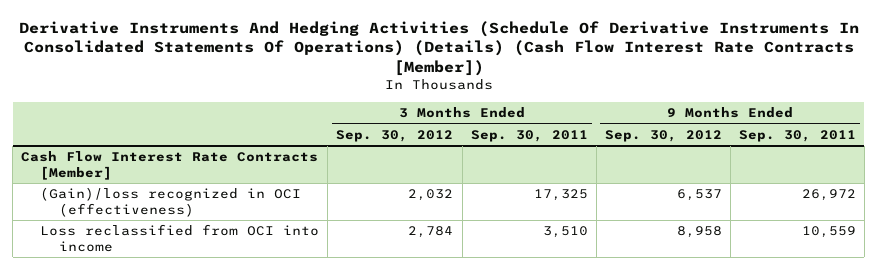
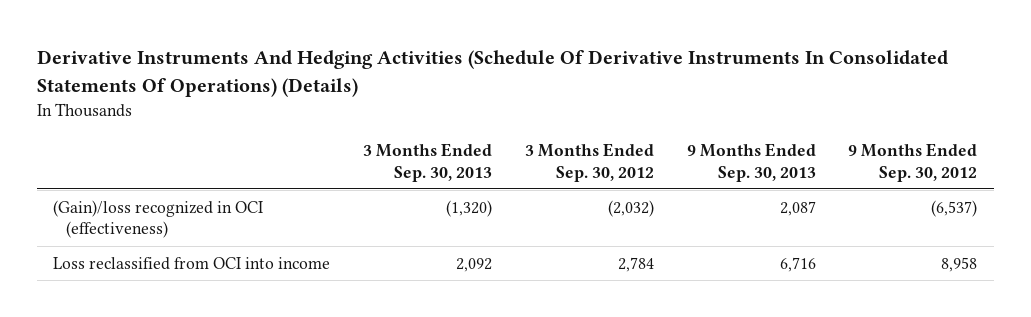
[18,20,859,77] Derivative Instruments And Hedging Activities (Schedule Of Derivative Instruments In Consolidated Statements Of Operations) (Details) (Cash Flow Interest Rate Contracts [Member]) -> [37,50,949,97] Derivative Instruments And Hedging Activities (Schedule Of Derivative Instruments In Consolidated Statements Of Operations) (Details)
[470,130,588,143] Sep. 30, 2011 -> none
[738,130,856,143] Sep. 30, 2011 -> none
none -> [363,142,493,182] 3 Months Ended Sep. 30, 2013
none -> [686,142,816,182] 9 Months Ended Sep. 30, 2013
[21,151,319,180] Cash Flow Interest Rate Contracts [Member] -> none
[408,189,454,202] 2,032 -> [607,199,654,217] (2,032)
[676,189,722,202] 6,537 -> [931,199,978,217] (6,537)

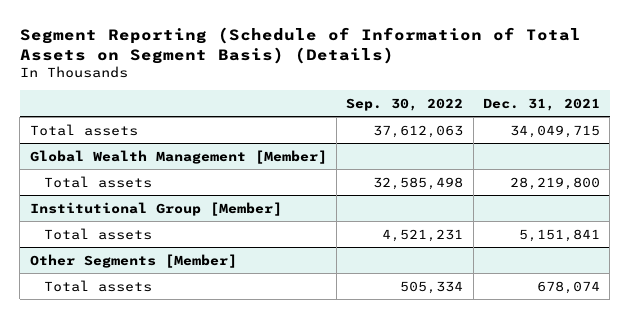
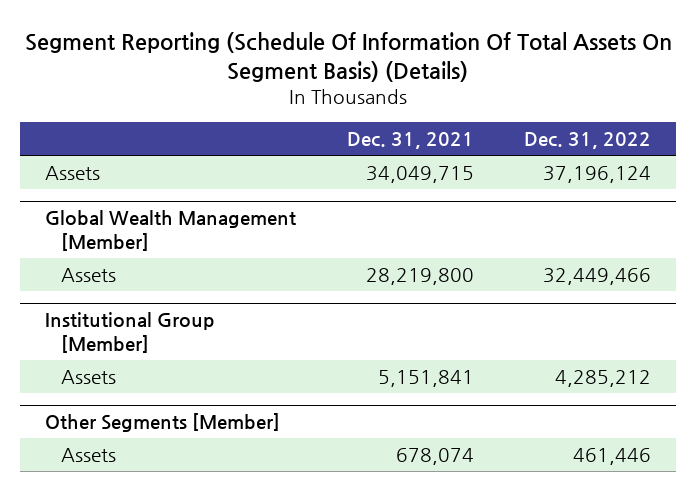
[19,26,581,64] Segment Reporting (Schedule of Information of Total Assets on Segment Basis) (Details) -> [25,32,673,83] Segment Reporting (Schedule Of Information Of Total Assets On Segment Basis) (Details)
[346,97,464,111] Sep. 30, 2022 -> none
none -> [523,132,651,150] Dec. 31, 2022
[29,123,138,136] Total assets -> [45,166,101,181] Assets
[44,175,153,188] Total assets -> [60,268,116,283] Assets
[44,227,153,240] Total assets -> [60,370,116,385] Assets
[44,279,153,292] Total assets -> [60,448,116,463] Assets

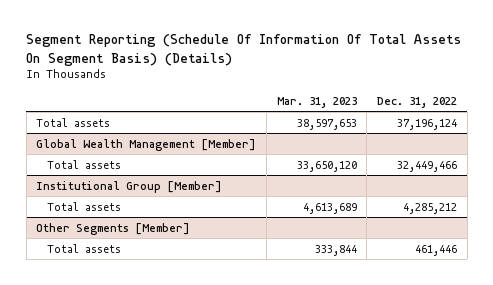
[346,132,474,150] Dec. 31, 2021 -> none
none -> [276,96,357,108] Mar. 31, 2023
[45,166,101,181] Assets -> [36,117,111,127] Total assets
[60,268,116,283] Assets -> [46,159,121,169] Total assets
[60,370,116,385] Assets -> [46,201,121,211] Total assets
[60,448,116,463] Assets -> [46,243,121,253] Total assets

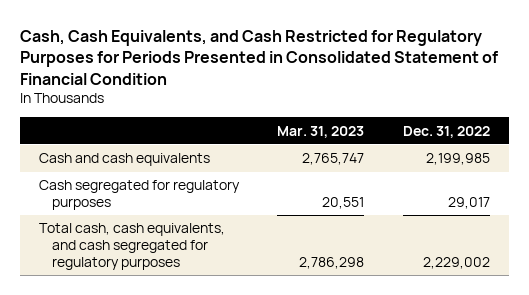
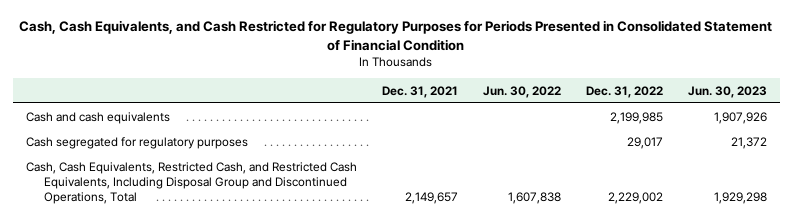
[277,125,365,138] Mar. 31, 2023 -> none
none -> [381,85,458,98] Dec. 31, 2021
none -> [482,85,561,98] Jun. 30, 2022
none -> [688,85,768,98] Jun. 30, 2023
[39,223,226,270] Total cash, cash equivalents, and cash segregated for regulatory purposes -> [25,161,357,205] Cash, Cash Equivalents, Restricted Cash, and Restricted Cash Equivalents, Including Disposal Group and Discontinued Operations, Total

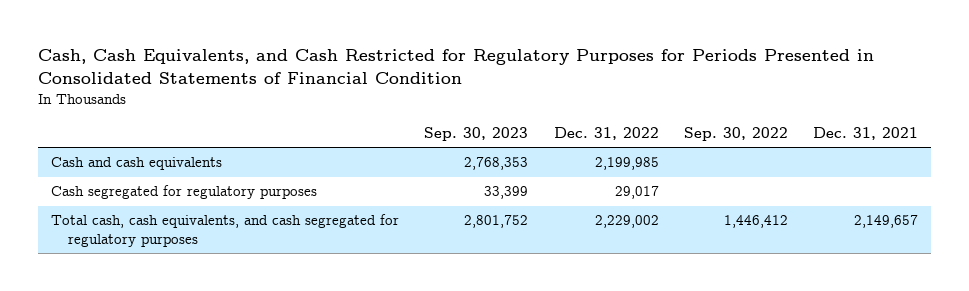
[19,20,773,51] Cash, Cash Equivalents, and Cash Restricted for Regulatory Purposes for Periods Presented in Consolidated Statement of Financial Condition -> [38,49,875,85] Cash, Cash Equivalents, and Cash Restricted for Regulatory Purposes for Periods Presented in Consolidated Statements of Financial Condition
[482,85,561,98] Jun. 30, 2022 -> none
[688,85,768,98] Jun. 30, 2023 -> none
none -> [424,127,529,142] Sep. 30, 2023
none -> [683,127,788,142] Sep. 30, 2022
[25,161,357,205] Cash, Cash Equivalents, Restricted Cash, and Restricted Cash Equivalents, Including Disposal Group and Discontinued Operations, Total -> [51,214,400,247] Total cash, cash equivalents, and cash segregated for regulatory purposes

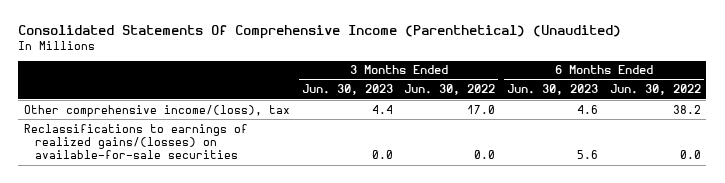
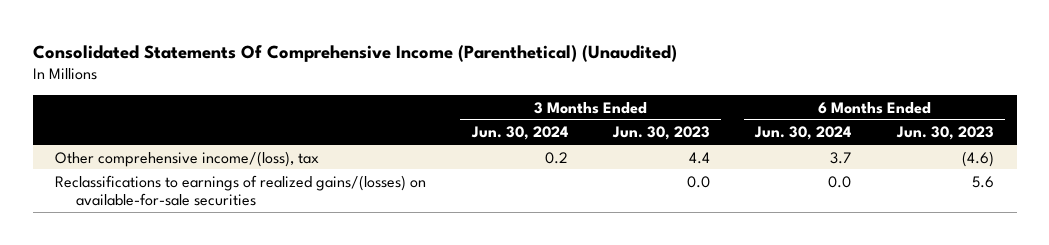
[404,84,496,96] Jun. 30, 2022 -> none
[609,84,701,96] Jun. 30, 2022 -> none
none -> [470,126,568,141] Jun. 30, 2024
none -> [754,126,852,141] Jun. 30, 2024
[577,104,599,114] 4.6 -> [961,150,994,167] (4.6)

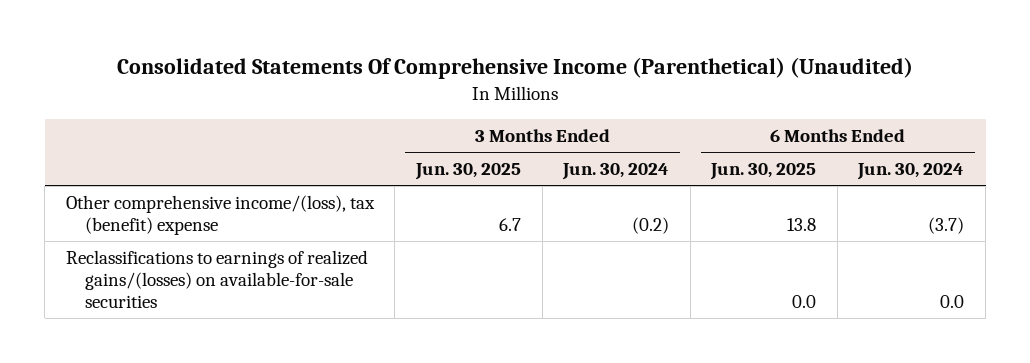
[612,126,711,141] Jun. 30, 2023 -> none
[895,126,994,141] Jun. 30, 2023 -> none
none -> [414,163,521,181] Jun. 30, 2025
none -> [710,163,817,181] Jun. 30, 2025
[55,150,320,167] Other comprehensive income/(loss), tax -> [65,194,375,235] Other comprehensive income/(loss), tax (benefit) expense
[544,151,568,164] 0.2 -> [632,216,670,234] (0.2)
[830,151,852,164] 3.7 -> [928,216,965,234] (3.7)

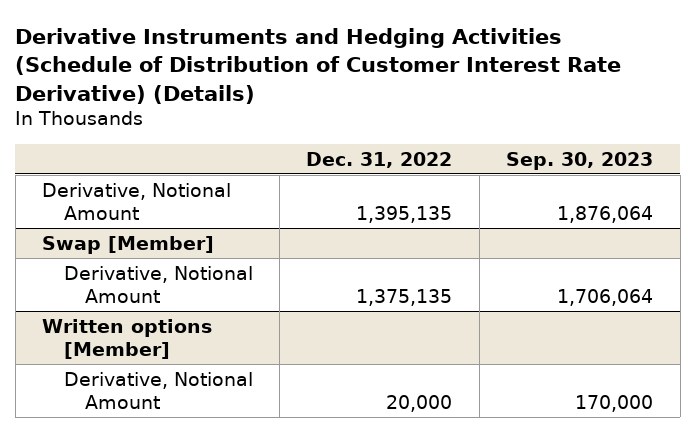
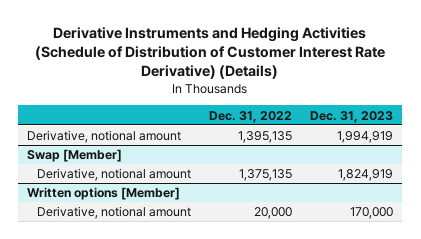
[506,151,654,170] Sep. 30, 2023 -> none
none -> [310,110,394,123] Dec. 31, 2023
[42,182,232,220] Derivative, Notional Amount -> [27,130,182,144] Derivative, notional amount
[63,265,253,303] Derivative, Notional Amount -> [36,168,191,182] Derivative, notional amount
[63,371,253,409] Derivative, Notional Amount -> [36,206,191,220] Derivative, notional amount

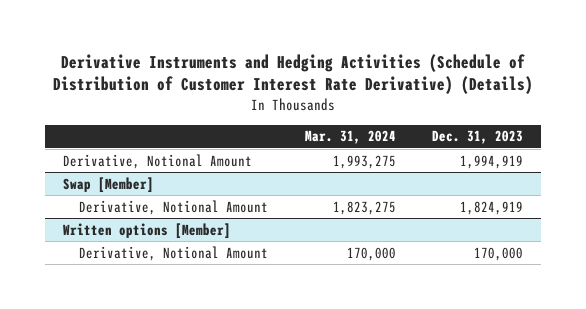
[208,110,292,123] Dec. 31, 2022 -> none
none -> [304,130,396,145] Mar. 31, 2024
[27,130,182,144] Derivative, notional amount -> [63,153,253,169] Derivative, Notional Amount
[36,168,191,182] Derivative, notional amount -> [79,199,269,215] Derivative, Notional Amount
[36,206,191,220] Derivative, notional amount -> [79,245,269,261] Derivative, Notional Amount

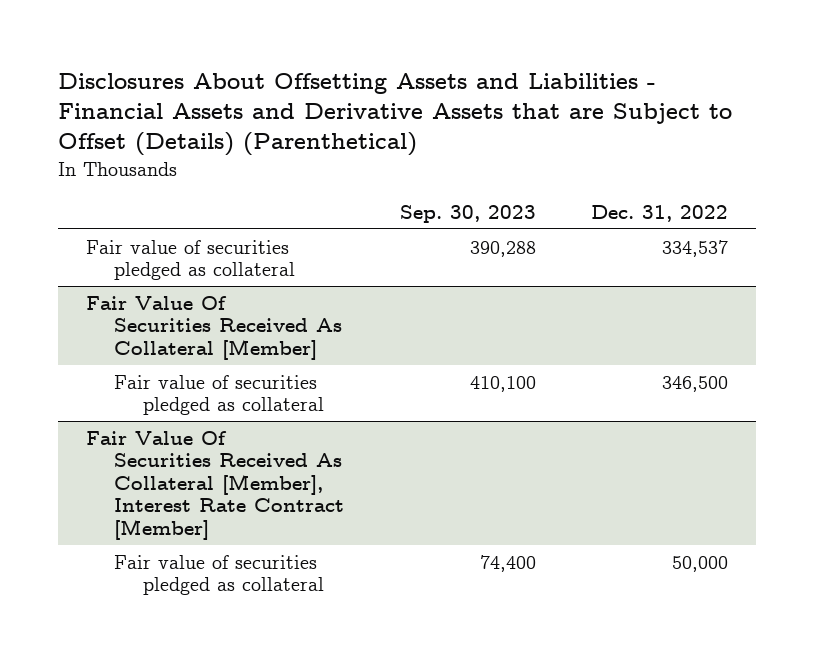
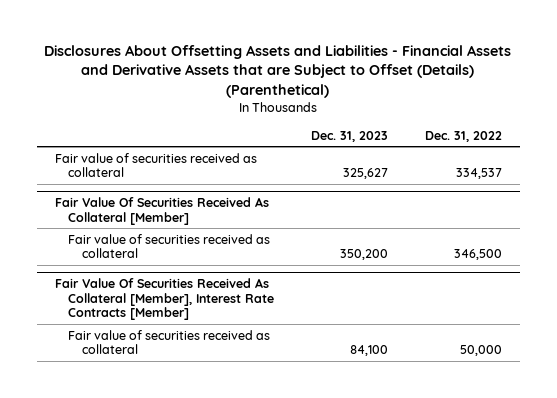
[399,204,536,223] Sep. 30, 2023 -> none
none -> [311,130,389,142] Dec. 31, 2023
[85,239,296,281] Fair value of securities pledged as collateral -> [54,152,257,178] Fair value of securities received as collateral
[114,374,324,416] Fair value of securities pledged as collateral -> [68,233,271,259] Fair value of securities received as collateral
[85,430,345,540] Fair Value Of Securities Received As Collateral [Member], Interest Rate Contract [Member] -> [54,277,275,321] Fair Value Of Securities Received As Collateral [Member], Interest Rate Contracts [Member]
[114,554,324,596] Fair value of securities pledged as collateral -> [68,329,271,355] Fair value of securities received as collateral

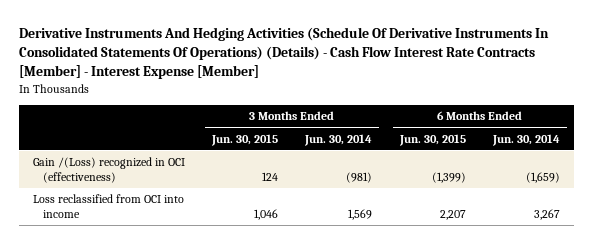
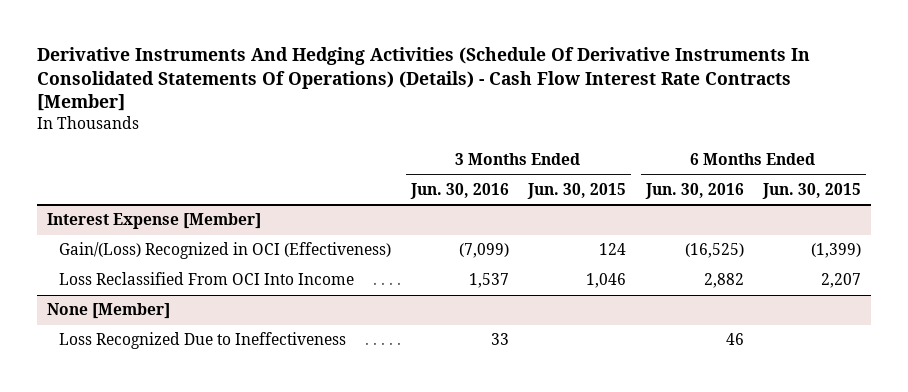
[19,27,550,80] Derivative Instruments And Hedging Activities (Schedule Of Derivative Instruments In Consolidated Statements Of Operations) (Details) - Cash Flow Interest Rate Contracts [Member] - Interest Expense [Member] -> [36,46,810,112] Derivative Instruments And Hedging Activities (Schedule Of Derivative Instruments In Consolidated Statements Of Operations) (Details) - Cash Flow Interest Rate Contracts [Member]
[304,133,373,146] Jun. 30, 2014 -> none
[492,133,561,146] Jun. 30, 2014 -> none
none -> [409,182,509,199] Jun. 30, 2016
none -> [644,182,744,199] Jun. 30, 2016
none -> [46,213,261,230] Interest Expense [Member]
[32,157,185,183] Gain /(Loss) recognized in OCI (effectiveness) -> [59,242,392,260] Gain/(Loss) Recognized in OCI (Effectiveness)
[32,194,184,218] Loss reclassified from OCI into income -> [59,272,355,286] Loss Reclassified From OCI Into Income
none -> [46,303,170,320] None [Member]
none -> [59,332,347,350] Loss Recognized Due to Ineffectiveness

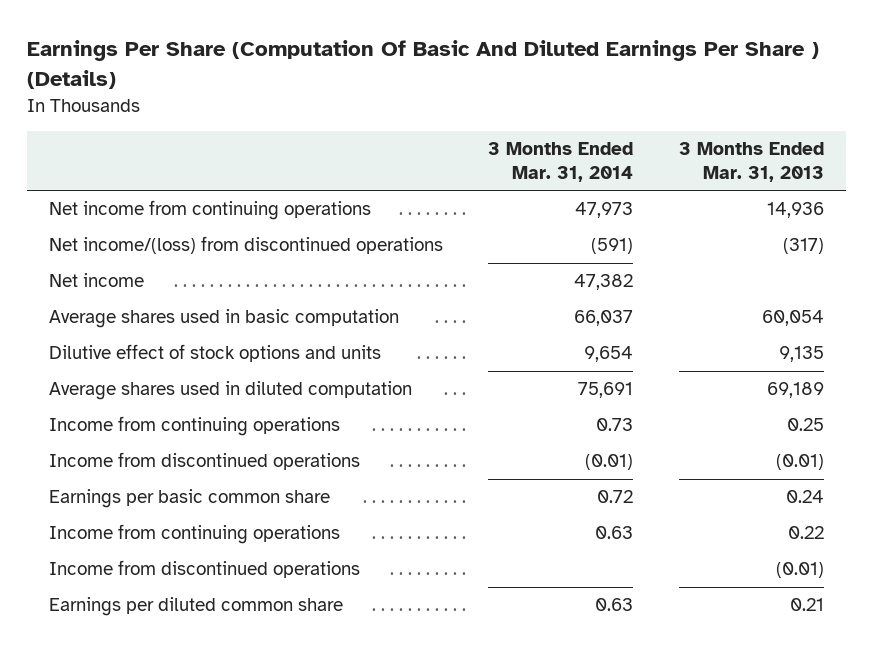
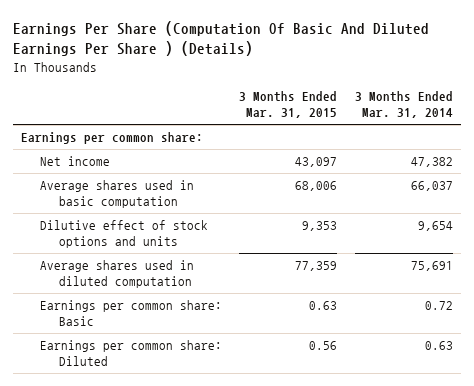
[678,141,824,183] 3 Months Ended Mar. 31, 2013 -> none
none -> [239,91,338,119] 3 Months Ended Mar. 31, 2015
[49,200,372,221] Net income from continuing operations -> none
[49,236,444,255] Net income/(loss) from discontinued operations -> none
none -> [21,132,204,145] Earnings per common share:
[49,416,341,437] Income from continuing operations -> none
[49,452,361,471] Income from discontinued operations -> none
[49,524,341,545] Income from continuing operations -> none
[49,560,361,579] Income from discontinued operations -> none
[49,489,331,509] Earnings per basic common share -> [40,300,223,327] Earnings per common share: Basic
[49,597,344,617] Earnings per diluted common share -> [40,340,223,367] Earnings per common share: Diluted

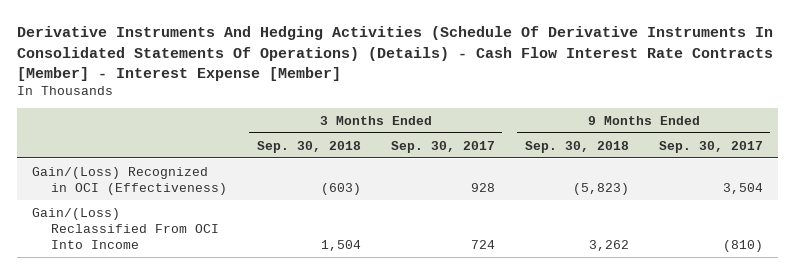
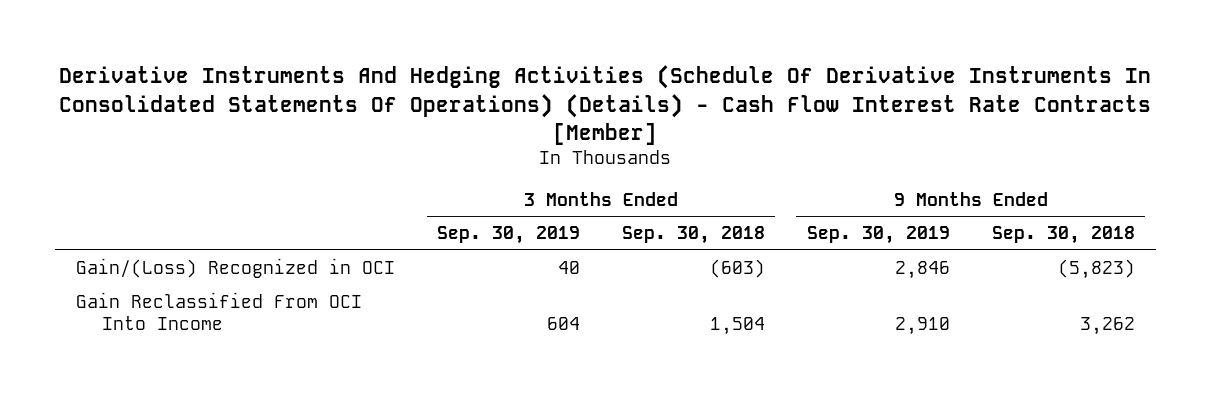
[17,26,774,81] Derivative Instruments And Hedging Activities (Schedule Of Derivative Instruments In Consolidated Statements Of Operations) (Details) - Cash Flow Interest Rate Contracts [Member] - Interest Expense [Member] -> [59,65,1152,145] Derivative Instruments And Hedging Activities (Schedule Of Derivative Instruments In Consolidated Statements Of Operations) (Details) - Cash Flow Interest Rate Contracts [Member]
[390,140,495,153] Sep. 30, 2017 -> none
[658,140,763,153] Sep. 30, 2017 -> none
none -> [437,226,581,245] Sep. 30, 2019
none -> [806,226,950,245] Sep. 30, 2019
[32,166,227,195] Gain/(Loss) Recognized in OCI (Effectiveness) -> [76,258,396,279] Gain/(Loss) Recognized in OCI
[32,207,219,250] Gain/(Loss) Reclassified From OCI Into Income -> [76,292,363,331] Gain Reclassified From OCI Into Income

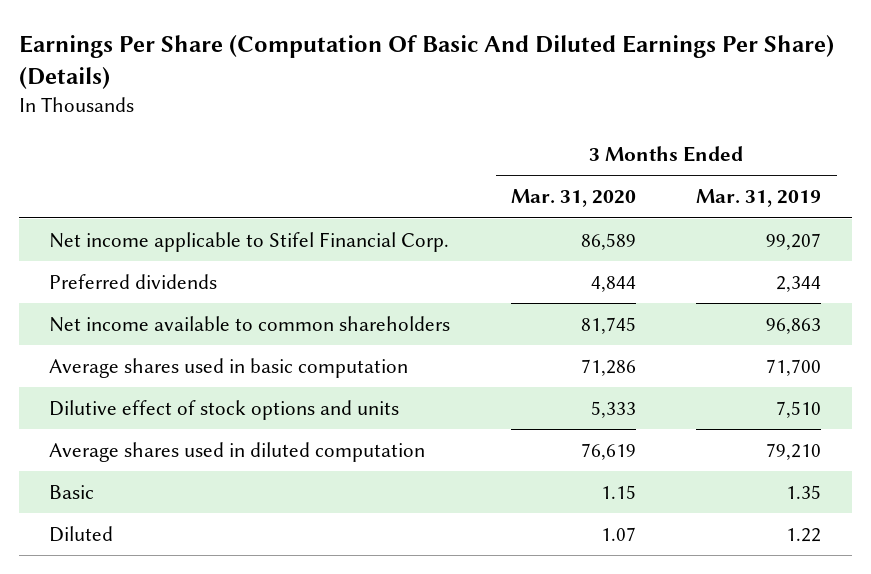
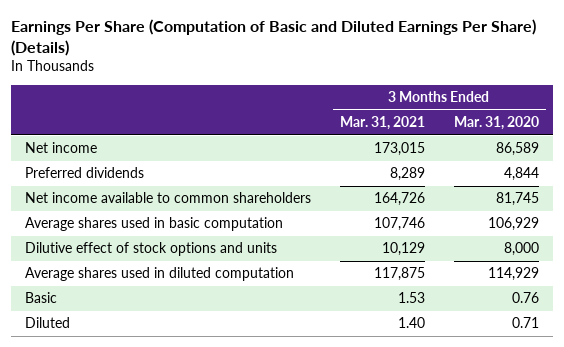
[19,34,835,90] Earnings Per Share (Computation Of Basic And Diluted Earnings Per Share) (Details) -> [10,18,536,57] Earnings Per Share (Computation of Basic and Diluted Earnings Per Share) (Details)
[696,189,822,208] Mar. 31, 2019 -> none
none -> [339,116,425,131] Mar. 31, 2021
[49,231,450,252] Net income applicable to Stifel Financial Corp. -> [25,142,98,154] Net income
[580,358,636,376] 71,286 -> [487,217,539,232] 106,929
[590,400,636,418] 5,333 -> [503,242,539,257] 8,000
[580,442,636,460] 76,619 -> [487,267,539,282] 114,929
[600,484,636,499] 1.15 -> [511,292,539,304] 0.76
[600,526,636,541] 1.07 -> [511,317,539,329] 0.71

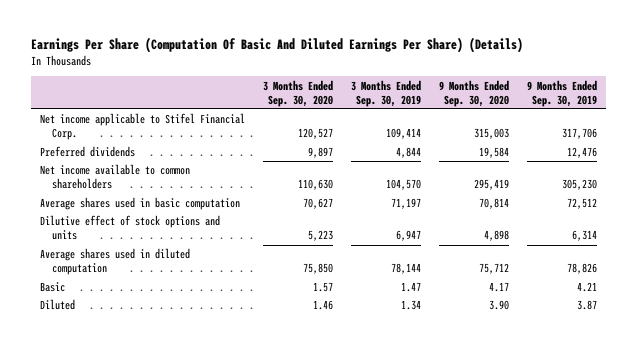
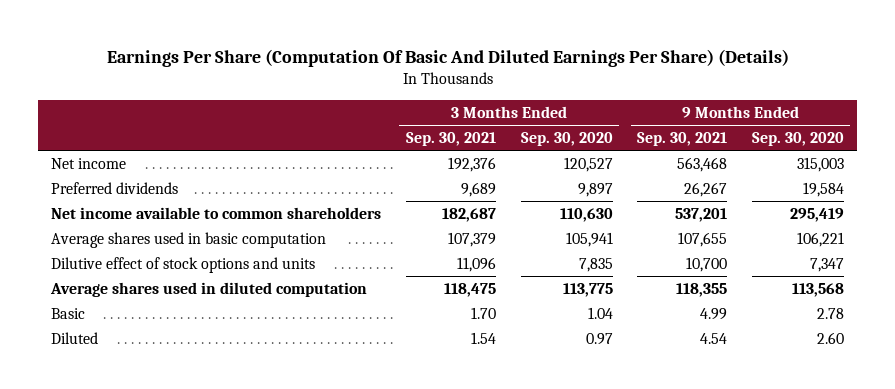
[350,79,421,107] 3 Months Ended Sep. 30, 2019 -> none
[526,79,597,107] 9 Months Ended Sep. 30, 2019 -> none
none -> [405,132,496,147] Sep. 30, 2021
none -> [637,132,728,147] Sep. 30, 2021
[39,113,245,141] Net income applicable to Stifel Financial Corp. -> [50,157,126,169] Net income
[302,198,333,210] 70,627 -> [565,231,613,247] 105,941
[478,198,509,210] 70,814 -> [797,231,845,247] 106,221
[307,230,333,242] 5,223 -> [578,257,613,272] 7,835
[483,230,509,242] 4,898 -> [810,257,845,272] 7,347
[302,263,333,275] 75,850 -> [562,282,613,297] 113,775
[478,263,509,275] 75,712 -> [792,282,845,297] 113,568
[312,282,333,293] 1.57 -> [587,306,613,319] 1.04
[488,282,509,293] 4.17 -> [817,307,845,319] 2.78
[312,300,333,311] 1.46 -> [585,332,613,345] 0.97
[488,300,509,311] 3.90 -> [817,331,845,344] 2.60

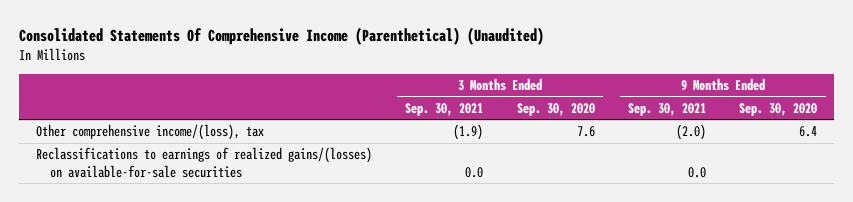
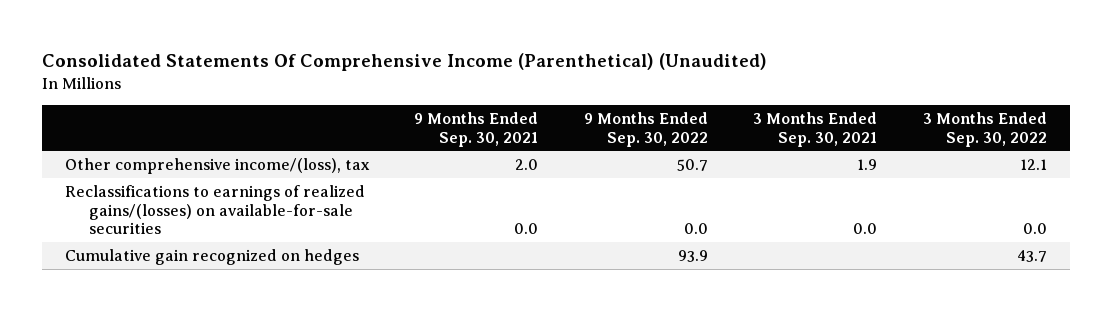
[516,102,595,116] Sep. 30, 2020 -> none
[739,102,818,116] Sep. 30, 2020 -> none
none -> [583,111,708,147] 9 Months Ended Sep. 30, 2022
none -> [922,111,1047,147] 3 Months Ended Sep. 30, 2022
[453,124,484,141] (1.9) -> [857,159,878,171] 1.9
[676,124,707,141] (2.0) -> [515,159,539,171] 2.0
none -> [64,249,359,266] Cumulative gain recognized on hedges

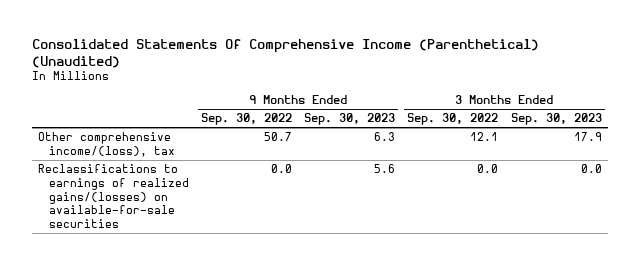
[414,111,539,147] 9 Months Ended Sep. 30, 2021 -> none
[753,111,878,147] 3 Months Ended Sep. 30, 2021 -> none
none -> [304,113,396,126] Sep. 30, 2023
none -> [510,113,602,126] Sep. 30, 2023
[64,249,359,266] Cumulative gain recognized on hedges -> none

